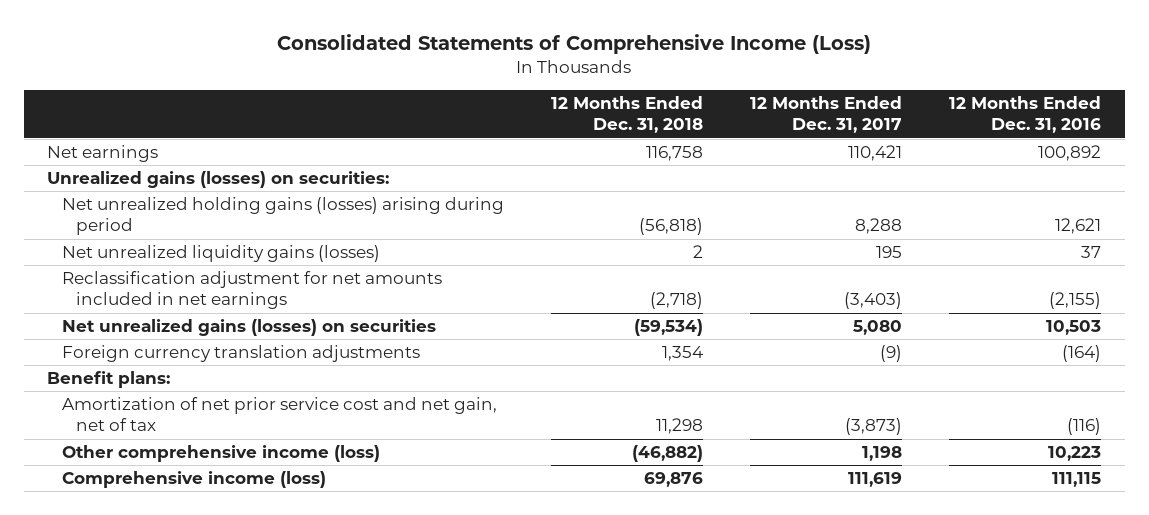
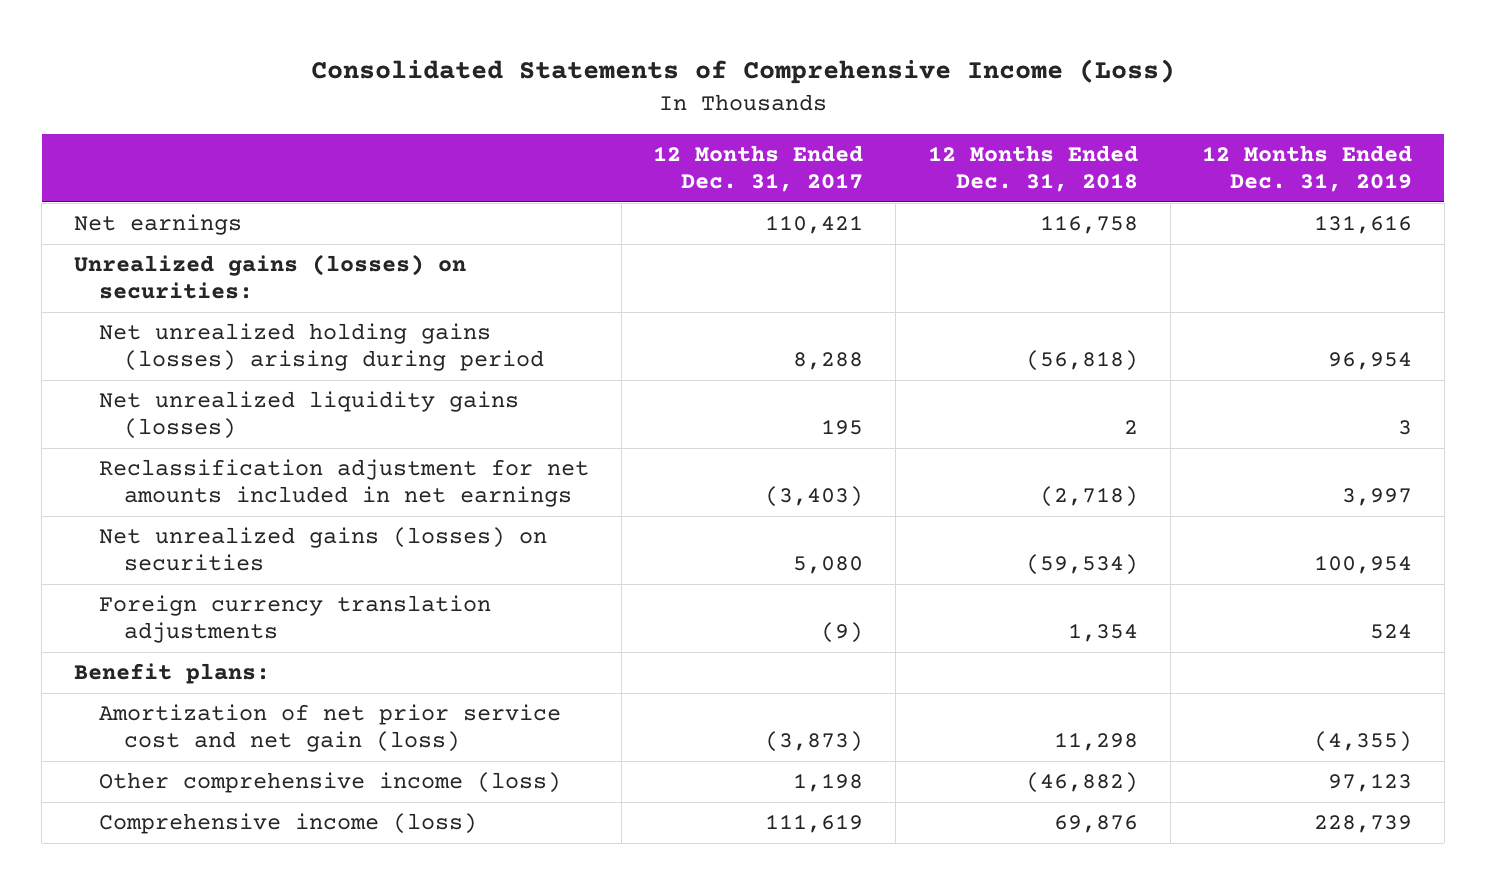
[949,96,1102,134] 12 Months Ended Dec. 31, 2016 -> none
none -> [1202,145,1413,193] 12 Months Ended Dec. 31, 2019
[61,397,497,432] Amortization of net prior service cost and net gain, net of tax -> [98,704,561,753] Amortization of net prior service cost and net gain (loss)

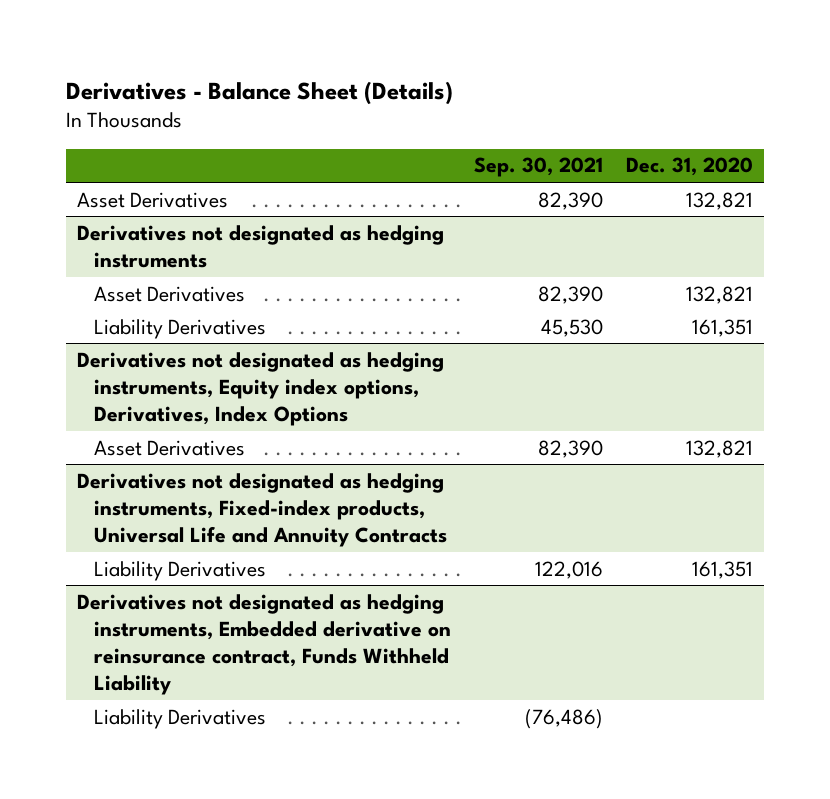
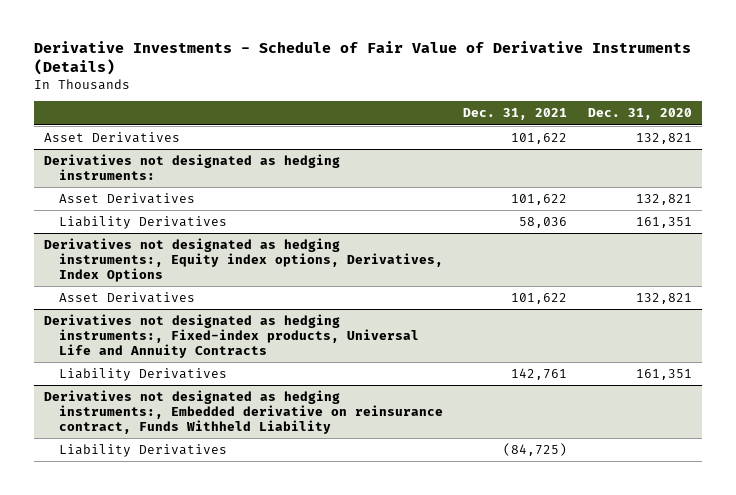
[65,80,453,105] Derivatives - Balance Sheet (Details) -> [33,40,691,76] Derivative Investments - Schedule of Fair Value of Derivative Instruments (Details)
[473,157,603,178] Sep. 30, 2021 -> none
none -> [463,108,568,121] Dec. 31, 2021
[77,224,445,268] Derivatives not designated as hedging instruments -> [43,154,340,180] Derivatives not designated as hedging instruments:
[77,351,445,427] Derivatives not designated as hedging instruments, Equity index options, Derivatives, Index Options -> [43,238,443,282] Derivatives not designated as hedging instruments:, Equity index options, Derivatives, Index Options
[77,472,447,548] Derivatives not designated as hedging instruments, Fixed-index products, Universal Life and Annuity Contracts -> [43,314,419,358] Derivatives not designated as hedging instruments:, Fixed-index products, Universal Life and Annuity Contracts
[77,593,451,696] Derivatives not designated as hedging instruments, Embedded derivative on reinsurance contract, Funds Withheld Liability -> [43,390,443,434] Derivatives not designated as hedging instruments:, Embedded derivative on reinsurance contract, Funds Withheld Liability

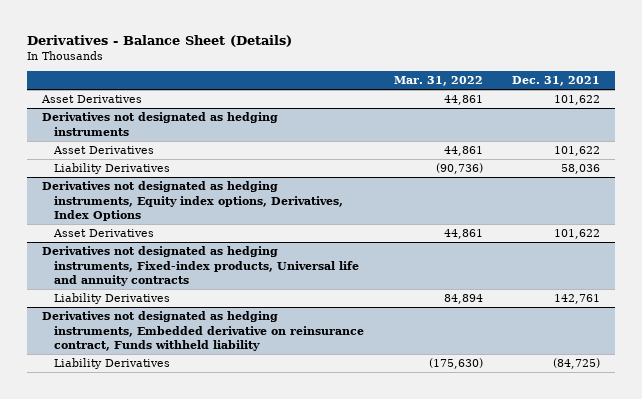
[33,40,691,76] Derivative Investments - Schedule of Fair Value of Derivative Instruments (Details) -> [27,34,293,47] Derivatives - Balance Sheet (Details)
[587,108,692,121] Dec. 31, 2020 -> none
none -> [393,76,483,87] Mar. 31, 2022
[43,154,340,180] Derivatives not designated as hedging instruments: -> [42,112,279,136] Derivatives not designated as hedging instruments
[43,238,443,282] Derivatives not designated as hedging instruments:, Equity index options, Derivatives, Index Options -> [42,181,344,222] Derivatives not designated as hedging instruments, Equity index options, Derivatives, Index Options
[43,314,419,358] Derivatives not designated as hedging instruments:, Fixed-index products, Universal Life and Annuity Contracts -> [42,246,360,287] Derivatives not designated as hedging instruments, Fixed-index products, Universal life and annuity contracts
[43,390,443,434] Derivatives not designated as hedging instruments:, Embedded derivative on reinsurance contract, Funds Withheld Liability -> [42,311,365,352] Derivatives not designated as hedging instruments, Embedded derivative on reinsurance contract, Funds withheld liability

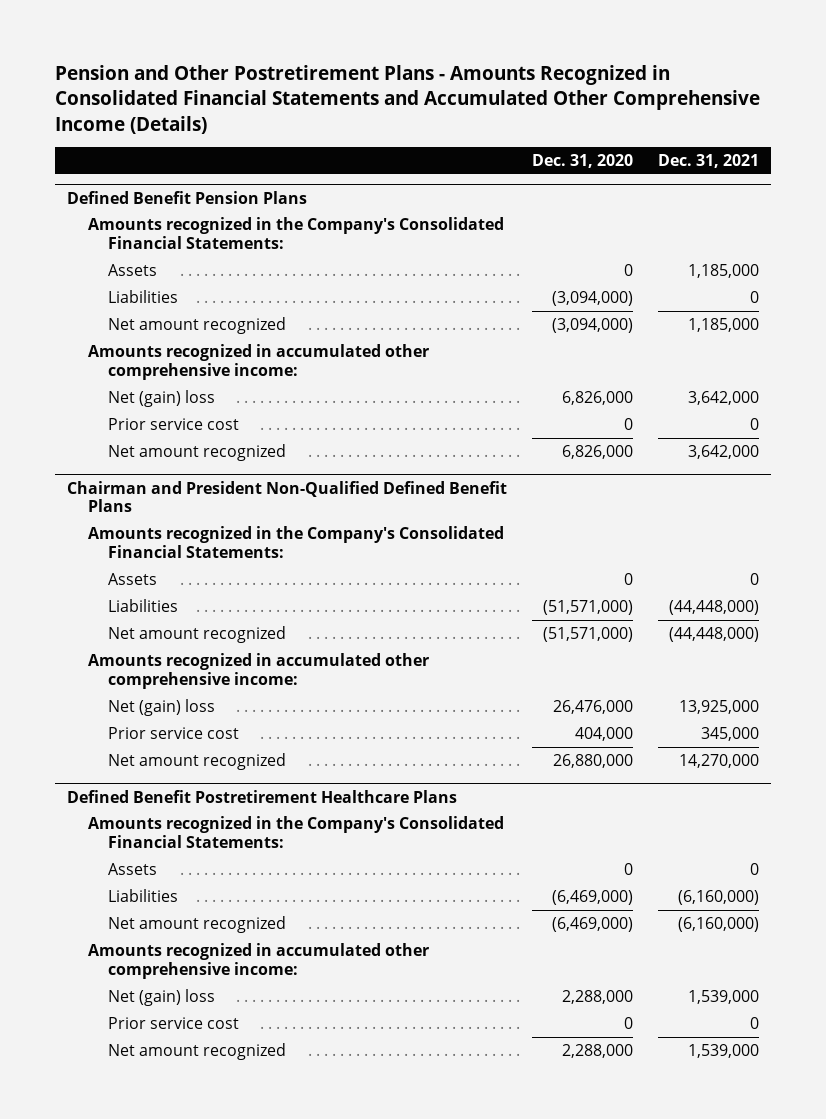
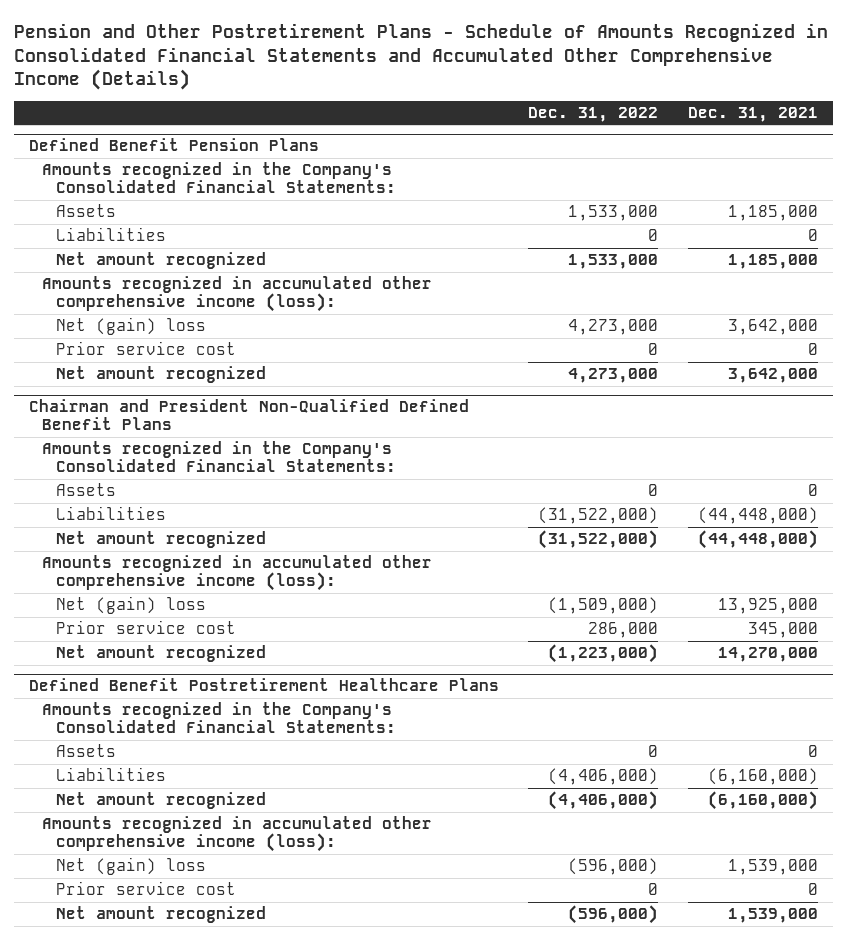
[55,65,761,134] Pension and Other Postretirement Plans - Amounts Recognized in Consolidated Financial Statements and Accumulated Other Comprehensive Income (Details) -> [14,23,829,91] Pension and Other Postretirement Plans - Schedule of Amounts Recognized in Consolidated Financial Statements and Accumulated Other Comprehensive Income (Details)
[532,154,634,169] Dec. 31, 2020 -> none
none -> [528,106,659,122] Dec. 31, 2022
[87,344,429,380] Amounts recognized in accumulated other comprehensive income: -> [42,276,433,313] Amounts recognized in accumulated other comprehensive income (loss):
[87,653,429,689] Amounts recognized in accumulated other comprehensive income: -> [42,555,433,592] Amounts recognized in accumulated other comprehensive income (loss):
[87,943,429,979] Amounts recognized in accumulated other comprehensive income: -> [42,816,433,853] Amounts recognized in accumulated other comprehensive income (loss):

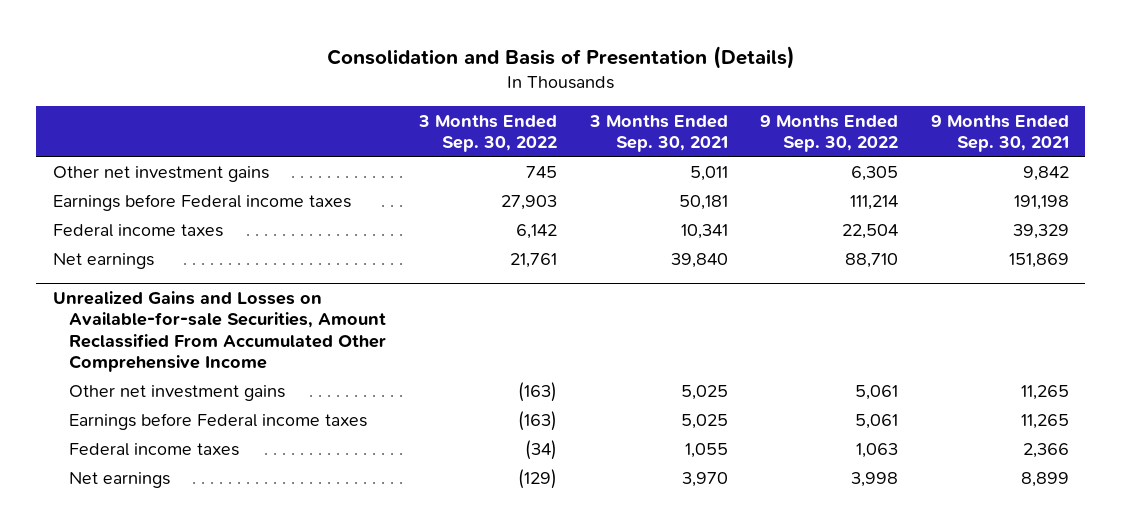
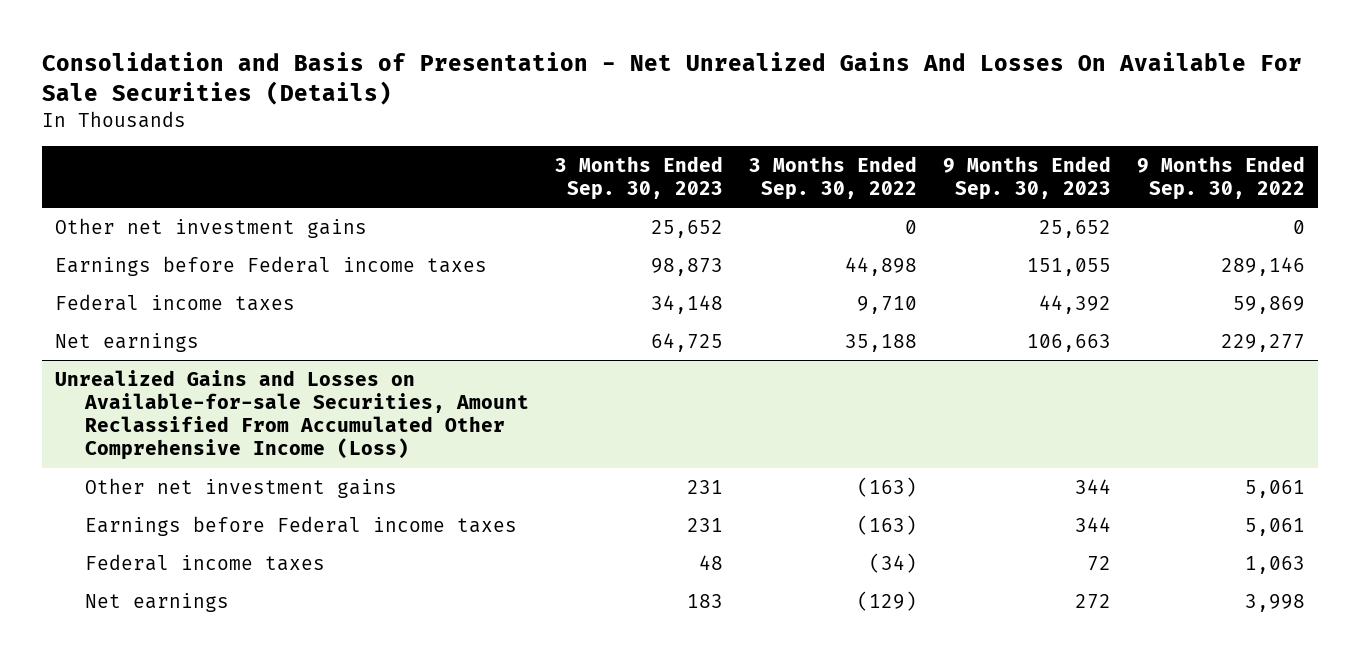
[326,46,795,70] Consolidation and Basis of Presentation (Details) -> [41,52,1302,105] Consolidation and Basis of Presentation - Net Unrealized Gains And Losses On Available For Sale Securities (Details)
[588,114,728,152] 3 Months Ended Sep. 30, 2021 -> none
[930,114,1069,152] 9 Months Ended Sep. 30, 2021 -> none
none -> [555,155,724,200] 3 Months Ended Sep. 30, 2023
none -> [942,155,1111,200] 9 Months Ended Sep. 30, 2023
[526,165,558,178] 745 -> [904,219,917,234] 0
[851,165,899,181] 6,305 -> [1292,219,1305,234] 0
[501,194,558,210] 27,903 -> [844,256,917,276] 44,898
[850,194,899,210] 111,214 -> [1220,256,1305,276] 289,146
[516,223,558,239] 6,142 -> [856,295,917,314] 9,710
[842,223,899,239] 22,504 -> [1232,295,1305,314] 59,869
[510,252,558,268] 21,761 -> [844,333,917,352] 35,188
[845,252,899,268] 88,710 -> [1220,333,1305,352] 229,277
[52,291,387,373] Unrealized Gains and Losses on Available-for-sale Securities, Amount Reclassified From Accumulated Other Comprehensive Income -> [54,369,530,461] Unrealized Gains and Losses on Available-for-sale Securities, Amount Reclassified From Accumulated Other Comprehensive Income (Loss)

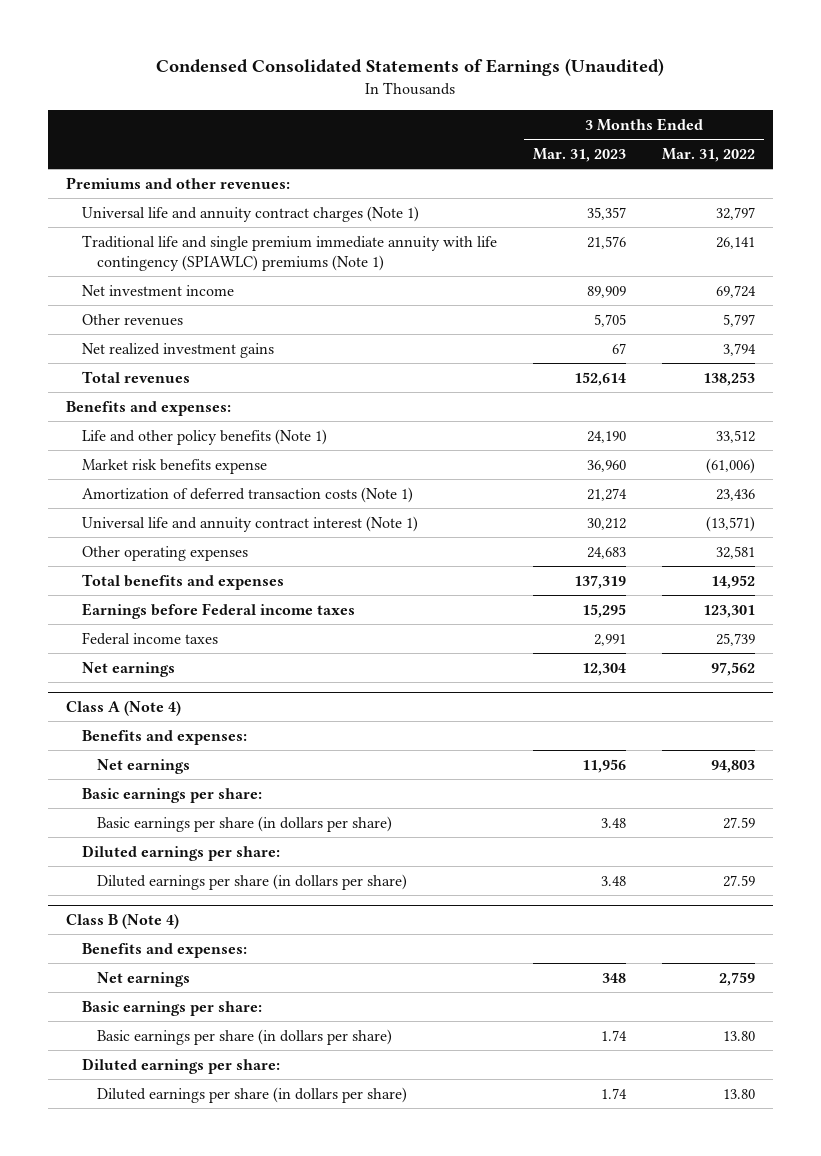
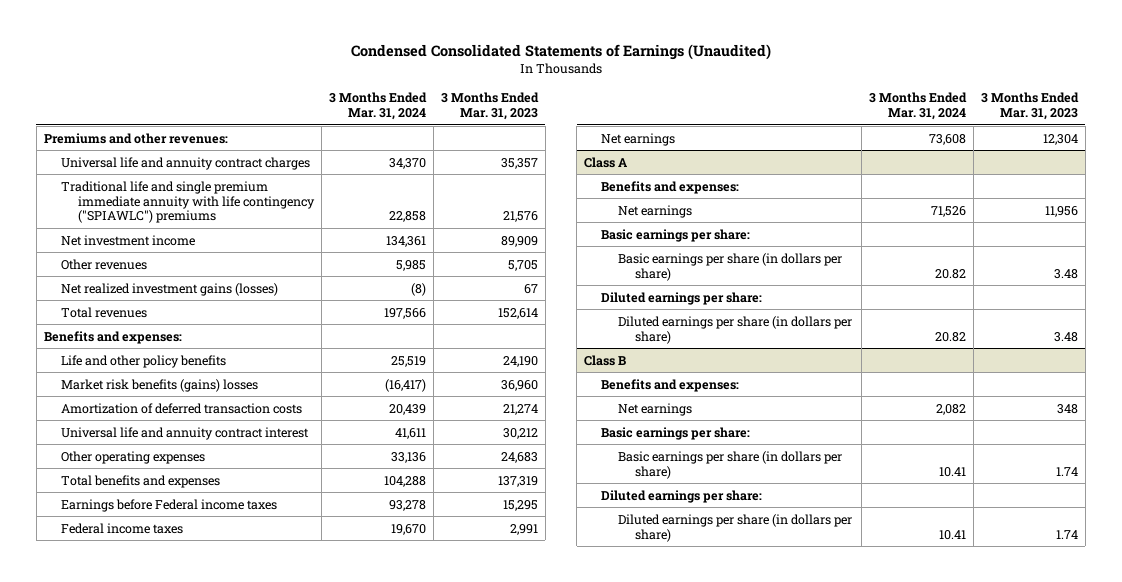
[662,148,756,163] Mar. 31, 2022 -> none
none -> [328,92,427,121] 3 Months Ended Mar. 31, 2024
[81,205,419,222] Universal life and annuity contract charges (Note 1) -> [60,156,310,170] Universal life and annuity contract charges
[81,234,497,271] Traditional life and single premium immediate annuity with life contingency (SPIAWLC) premiums (Note 1) -> [60,180,315,224] Traditional life and single premium immediate annuity with life contingency ("SPIAWLC") premiums
[81,342,274,358] Net realized investment gains -> [60,282,278,296] Net realized investment gains (losses)
[81,428,327,445] Life and other policy benefits (Note 1) -> [60,354,226,368] Life and other policy benefits
[81,458,267,474] Market risk benefits expense -> [60,378,258,392] Market risk benefits (gains) losses
[81,486,413,503] Amortization of deferred transaction costs (Note 1) -> [60,402,302,414] Amortization of deferred transaction costs
[81,515,418,532] Universal life and annuity contract interest (Note 1) -> [60,426,309,440] Universal life and annuity contract interest
[65,700,181,716] Class A (Note 4) -> [583,156,627,168] Class A
[65,913,179,929] Class B (Note 4) -> [583,354,626,366] Class B

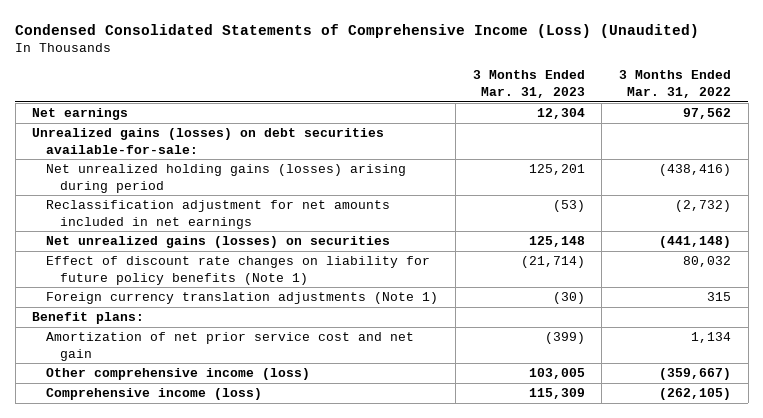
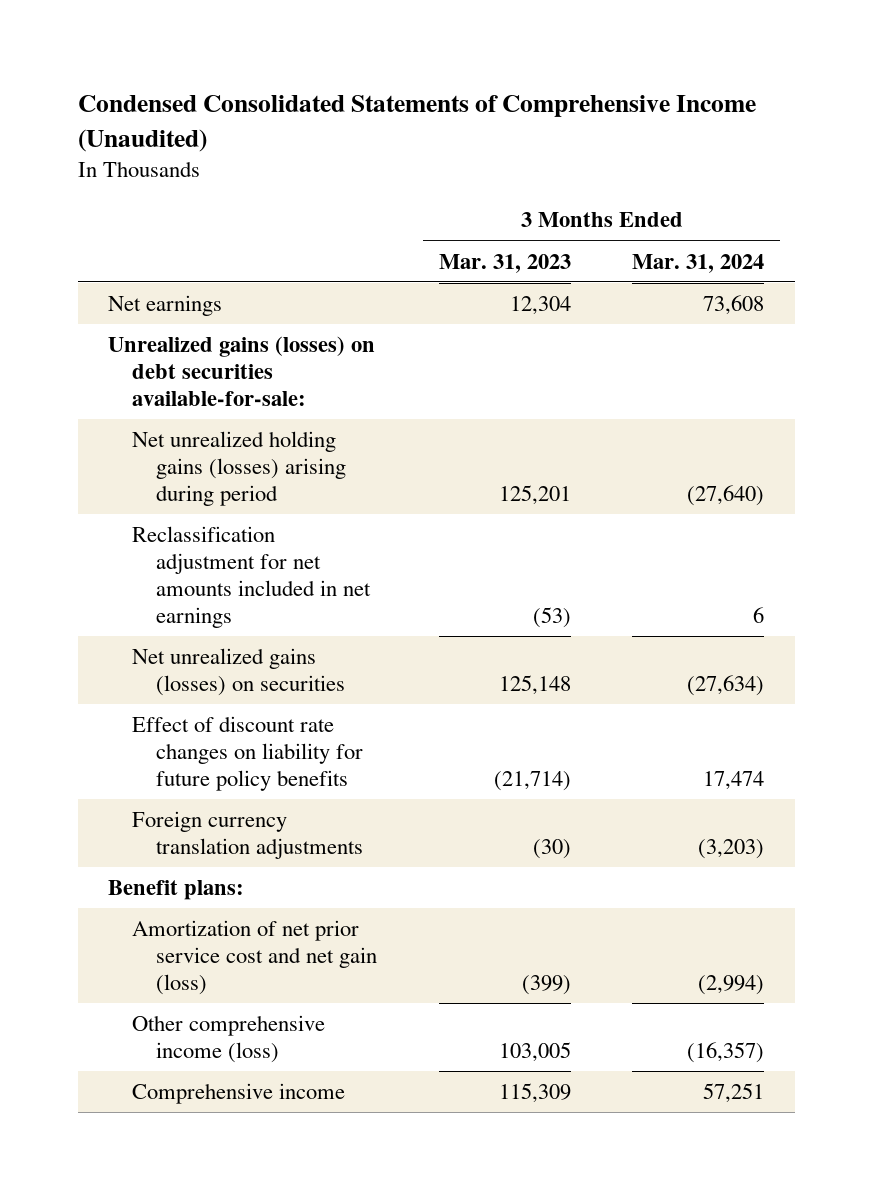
[15,24,700,39] Condensed Consolidated Statements of Comprehensive Income (Loss) (Unaudited) -> [77,95,756,153] Condensed Consolidated Statements of Comprehensive Income (Unaudited)
[619,70,732,98] 3 Months Ended Mar. 31, 2022 -> none
none -> [632,253,765,273] Mar. 31, 2024
[46,256,431,285] Effect of discount rate changes on liability for future policy benefits (Note 1) -> [132,715,364,792] Effect of discount rate changes on liability for future policy benefits
[46,292,439,305] Foreign currency translation adjustments (Note 1) -> [132,810,364,860] Foreign currency translation adjustments
[46,332,415,361] Amortization of net prior service cost and net gain -> [132,919,378,996] Amortization of net prior service cost and net gain (loss)
[46,388,263,401] Comprehensive income (loss) -> [132,1082,346,1104] Comprehensive income

